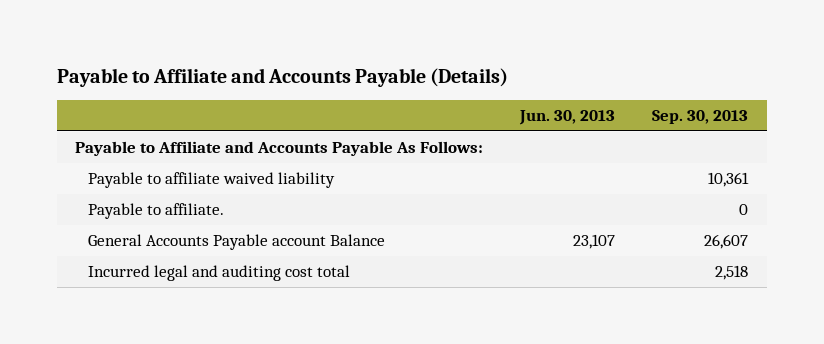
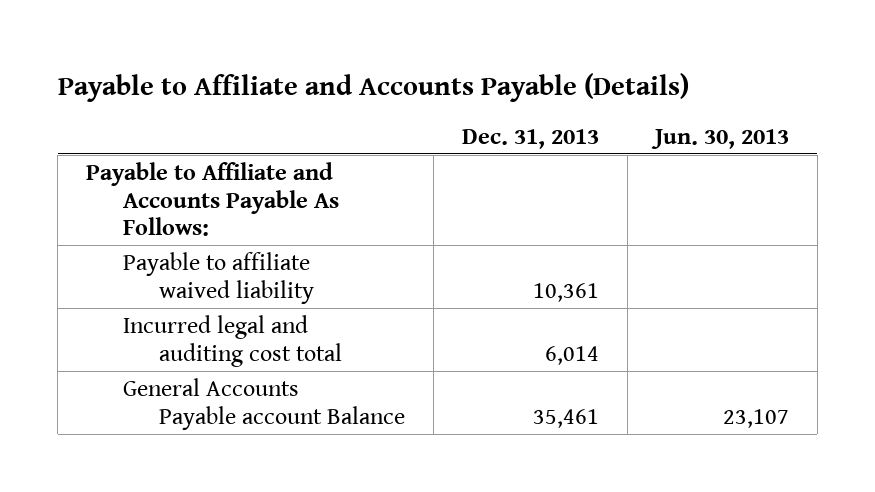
[652,110,749,125] Sep. 30, 2013 -> none
none -> [461,128,599,149] Dec. 31, 2013
[88,203,225,220] Payable to affiliate. -> none
[88,234,386,251] General Accounts Payable account Balance -> [122,377,406,430] General Accounts Payable account Balance

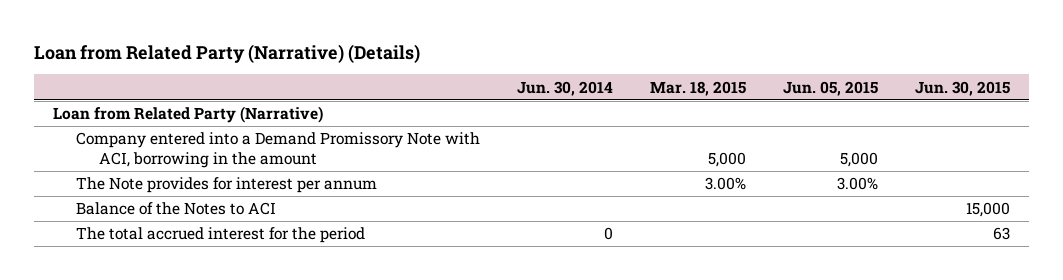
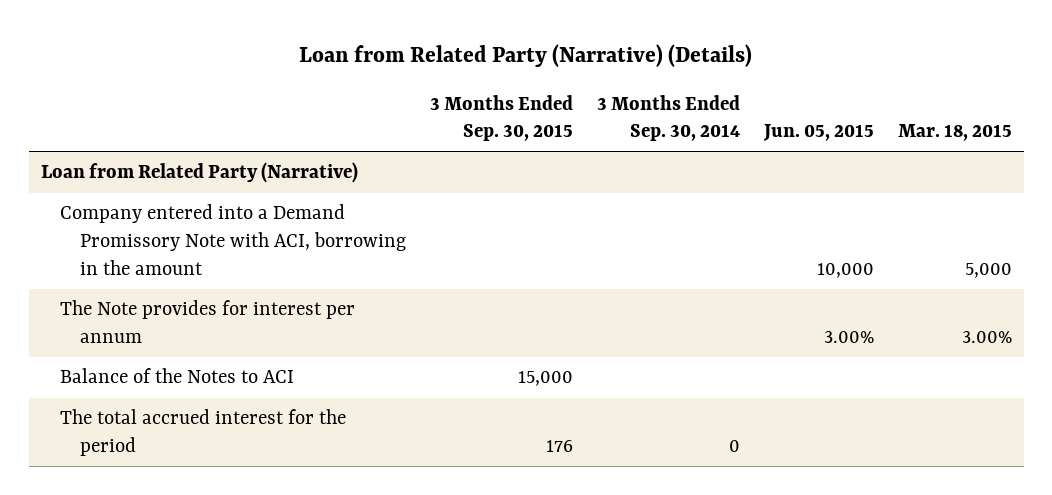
[517,80,614,96] Jun. 30, 2014 -> none
[915,80,1011,96] Jun. 30, 2015 -> none
none -> [430,94,574,142] 3 Months Ended Sep. 30, 2015
none -> [596,94,740,142] 3 Months Ended Sep. 30, 2014
[840,151,879,167] 5,000 -> [816,262,874,278] 10,000

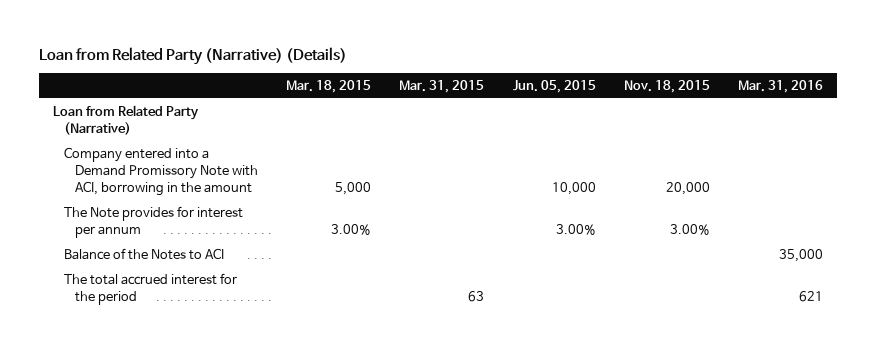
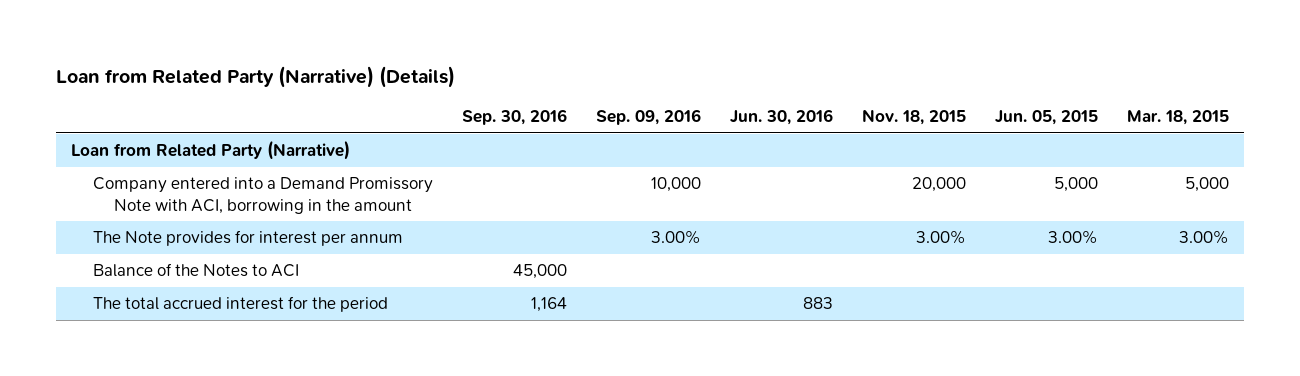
[399,79,485,93] Mar. 31, 2015 -> none
[737,79,823,93] Mar. 31, 2016 -> none
none -> [461,109,567,126] Sep. 30, 2016
none -> [595,109,701,126] Sep. 09, 2016
none -> [729,109,833,126] Jun. 30, 2016
[551,182,596,196] 10,000 -> [1054,177,1099,193] 5,000

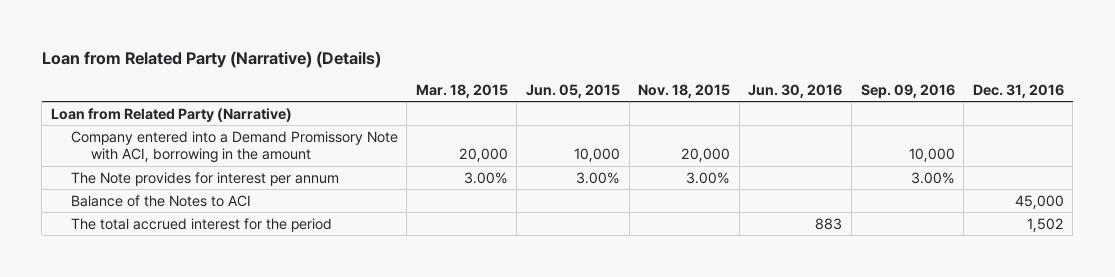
[461,109,567,126] Sep. 30, 2016 -> none
none -> [972,83,1064,98] Dec. 31, 2016
[1054,177,1099,193] 5,000 -> [574,148,621,163] 10,000
[1185,177,1230,193] 5,000 -> [458,148,508,163] 20,000

